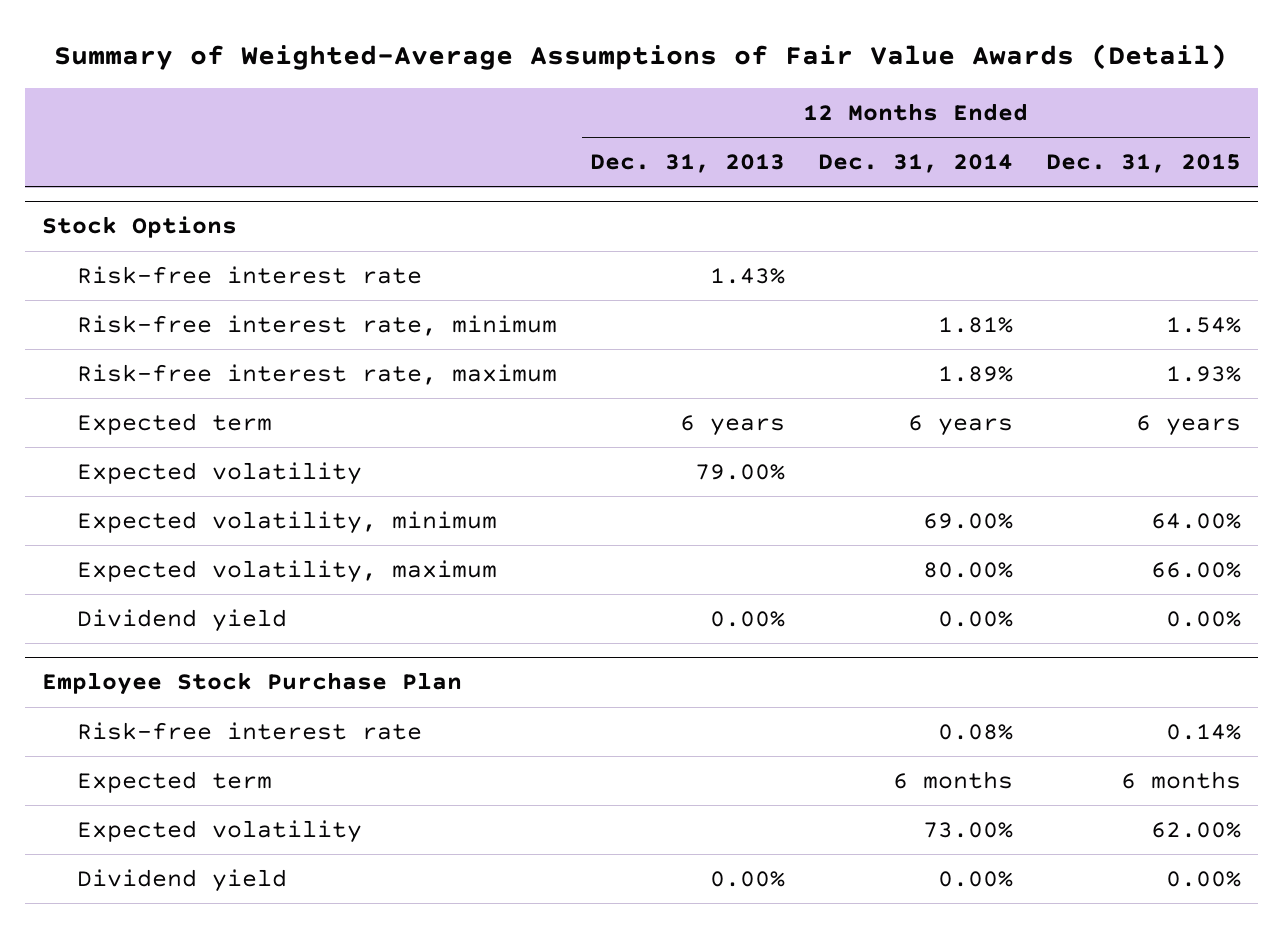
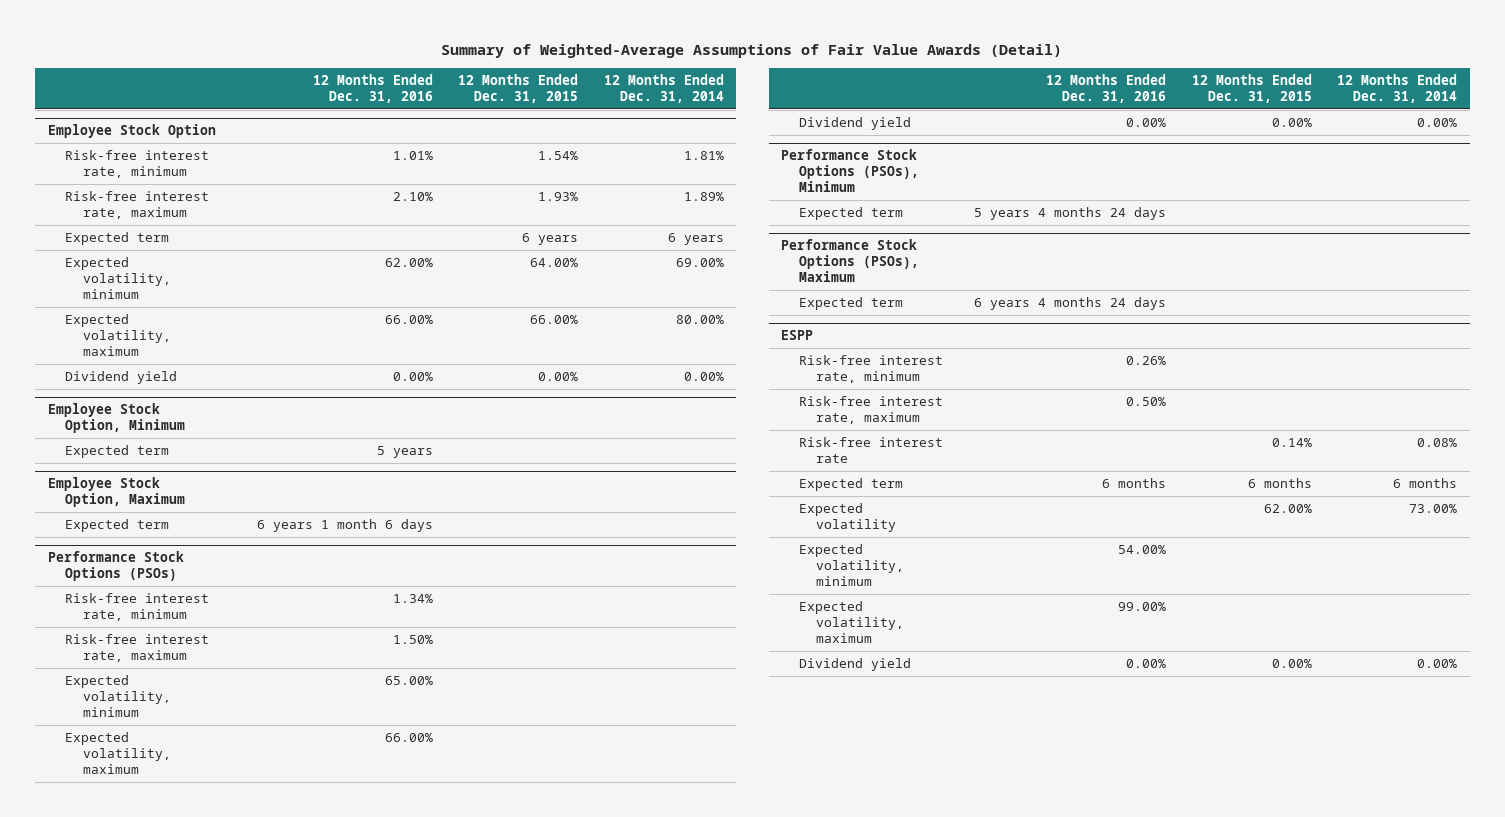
[589,154,785,174] Dec. 31, 2013 -> none
none -> [313,74,434,104] 12 Months Ended Dec. 31, 2016
[76,265,422,284] Risk-free interest rate -> none
[41,216,237,239] Stock Options -> [47,124,216,139] Employee Stock Option
[76,461,362,485] Expected volatility -> none
none -> [47,403,186,434] Employee Stock Option, Minimum
none -> [65,445,170,459] Expected term
none -> [47,477,186,508] Employee Stock Option, Maximum
none -> [65,519,170,533] Expected term
none -> [47,551,184,582] Performance Stock Options (PSOs)
none -> [65,593,210,622] Risk-free interest rate, minimum
none -> [65,634,210,663] Risk-free interest rate, maximum
none -> [65,675,171,718] Expected volatility, minimum
none -> [65,732,171,775] Expected volatility, maximum
none -> [798,117,911,131] Dividend yield
none -> [781,149,919,193] Performance Stock Options (PSOs), Minimum
none -> [798,207,903,221] Expected term
none -> [781,239,919,283] Performance Stock Options (PSOs), Maximum
none -> [798,297,903,311] Expected term
[41,672,462,696] Employee Stock Purchase Plan -> [781,330,814,341] ESPP
none -> [798,355,943,384] Risk-free interest rate, minimum
none -> [798,396,943,425] Risk-free interest rate, maximum
none -> [798,544,905,587] Expected volatility, minimum
none -> [798,601,905,644] Expected volatility, maximum

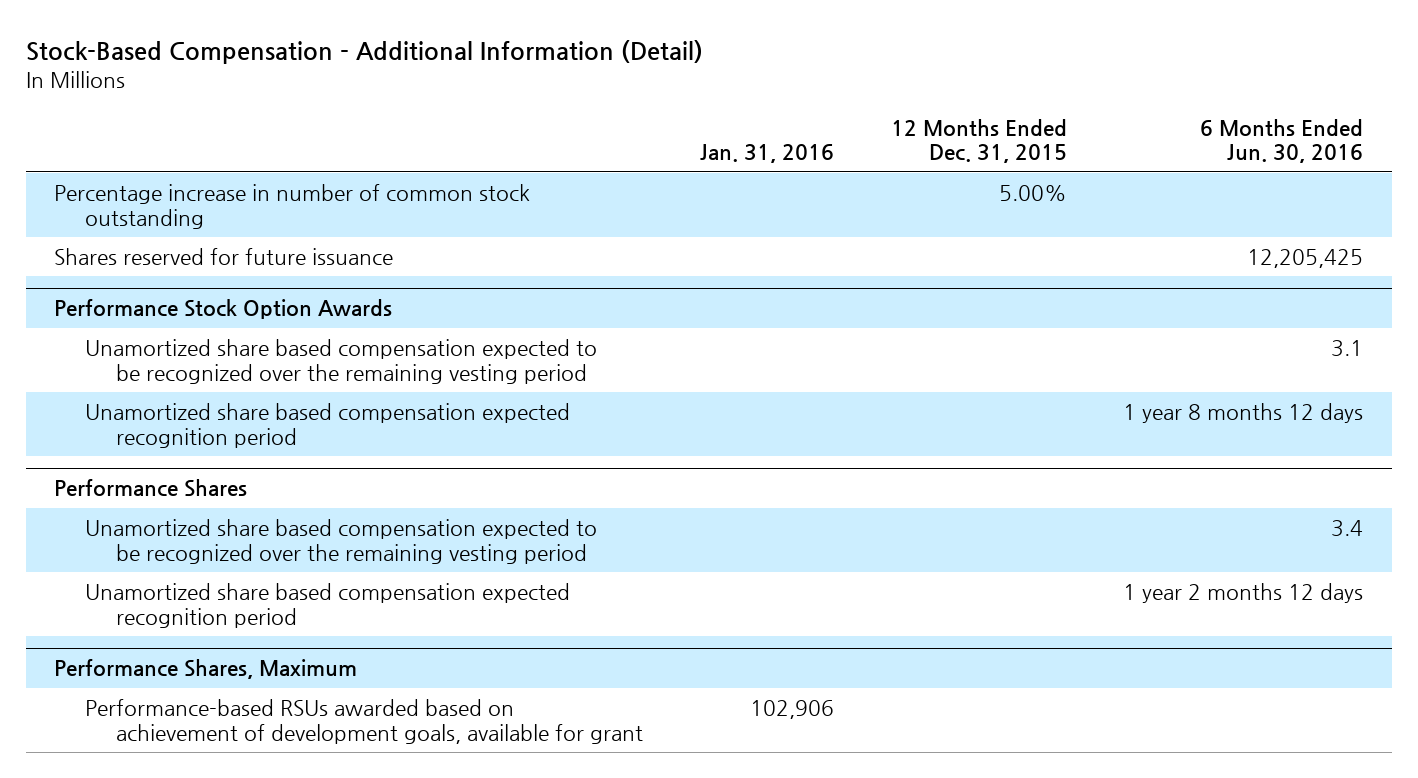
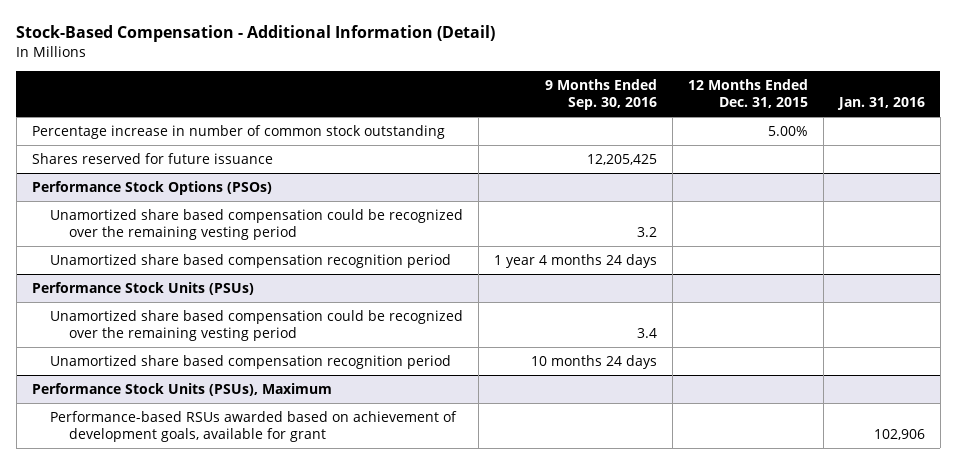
[1200,118,1364,164] 6 Months Ended Jun. 30, 2016 -> none
none -> [545,79,658,111] 9 Months Ended Sep. 30, 2016
[54,299,393,320] Performance Stock Option Awards -> [31,180,272,195] Performance Stock Options (PSOs)
[85,339,598,384] Unamortized share based compensation expected to be recognized over the remaining vesting period -> [50,208,464,241] Unamortized share based compensation could be recognized over the remaining vesting period
[85,403,571,448] Unamortized share based compensation expected recognition period -> [50,253,452,268] Unamortized share based compensation recognition period
[54,479,248,498] Performance Shares -> [31,281,254,295] Performance Stock Units (PSUs)
[85,519,598,564] Unamortized share based compensation expected to be recognized over the remaining vesting period -> [50,309,464,342] Unamortized share based compensation could be recognized over the remaining vesting period
[85,583,571,628] Unamortized share based compensation expected recognition period -> [50,354,452,369] Unamortized share based compensation recognition period
[54,659,358,680] Performance Shares, Maximum -> [31,382,332,396] Performance Stock Units (PSUs), Maximum

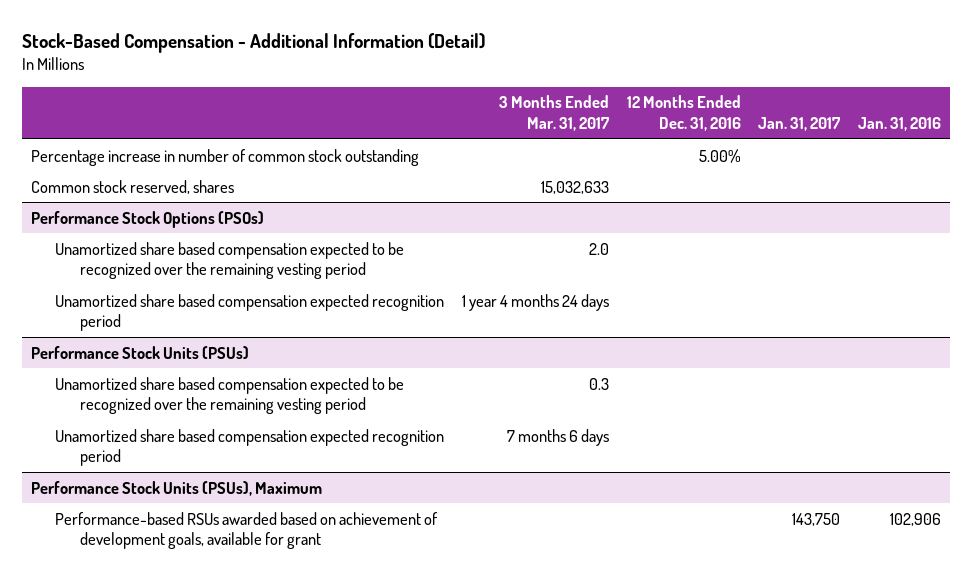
[545,79,658,111] 9 Months Ended Sep. 30, 2016 -> none
[688,79,809,109] 12 Months Ended Dec. 31, 2015 -> none
none -> [498,95,610,132] 3 Months Ended Mar. 31, 2017
none -> [626,95,741,132] 12 Months Ended Dec. 31, 2016
none -> [758,117,842,132] Jan. 31, 2017
[31,152,273,164] Shares reserved for future issuance -> [30,179,234,194] Common stock reserved, shares
[50,208,464,241] Unamortized share based compensation could be recognized over the remaining vesting period -> [55,241,405,280] Unamortized share based compensation expected to be recognized over the remaining vesting period
[50,253,452,268] Unamortized share based compensation recognition period -> [55,293,445,332] Unamortized share based compensation expected recognition period
[50,309,464,342] Unamortized share based compensation could be recognized over the remaining vesting period -> [55,376,405,415] Unamortized share based compensation expected to be recognized over the remaining vesting period
[50,354,452,369] Unamortized share based compensation recognition period -> [55,428,445,467] Unamortized share based compensation expected recognition period

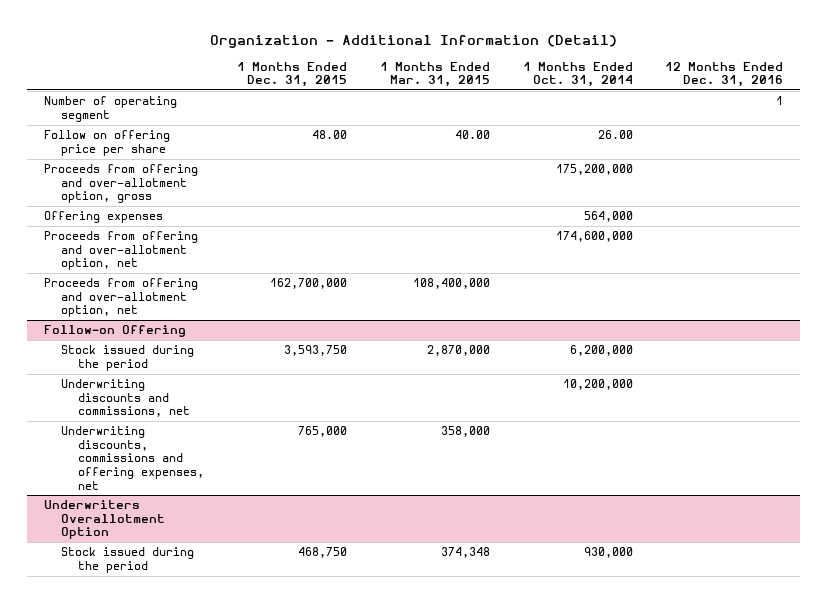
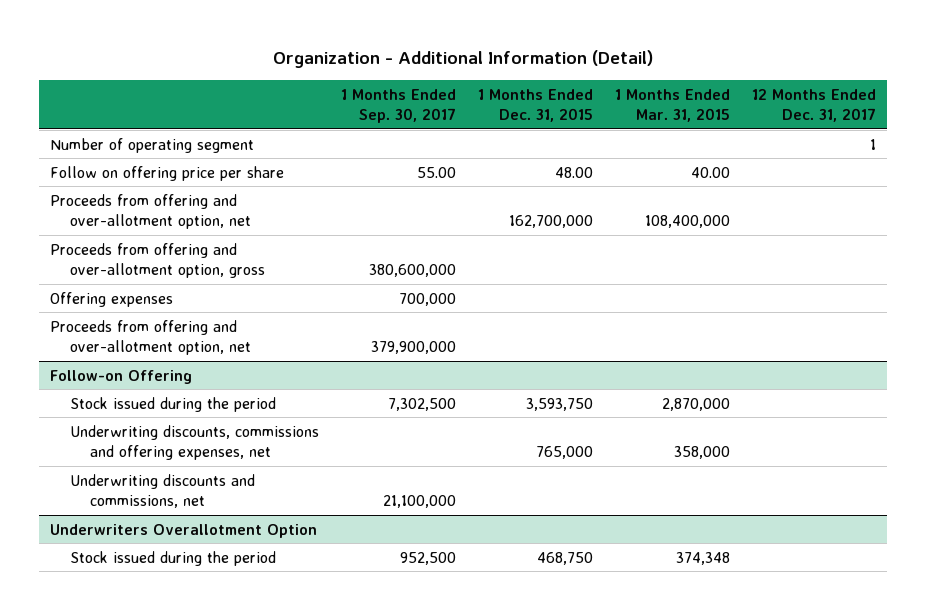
[522,61,633,88] 1 Months Ended Oct. 31, 2014 -> none
[665,61,784,88] 12 Months Ended Dec. 31, 2016 -> none
none -> [341,88,457,124] 1 Months Ended Sep. 30, 2017
none -> [751,88,876,123] 12 Months Ended Dec. 31, 2017
[43,278,198,318] Proceeds from offering and over-allotment option, net -> [50,193,252,230] Proceeds from offering and over-allotment option, net
[60,379,191,418] Underwriting discounts and commissions, net -> [70,473,256,509] Underwriting discounts and commissions, net

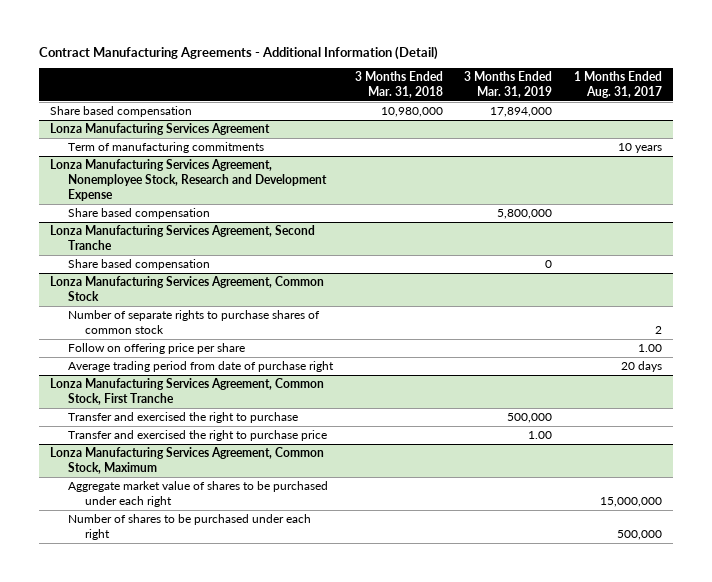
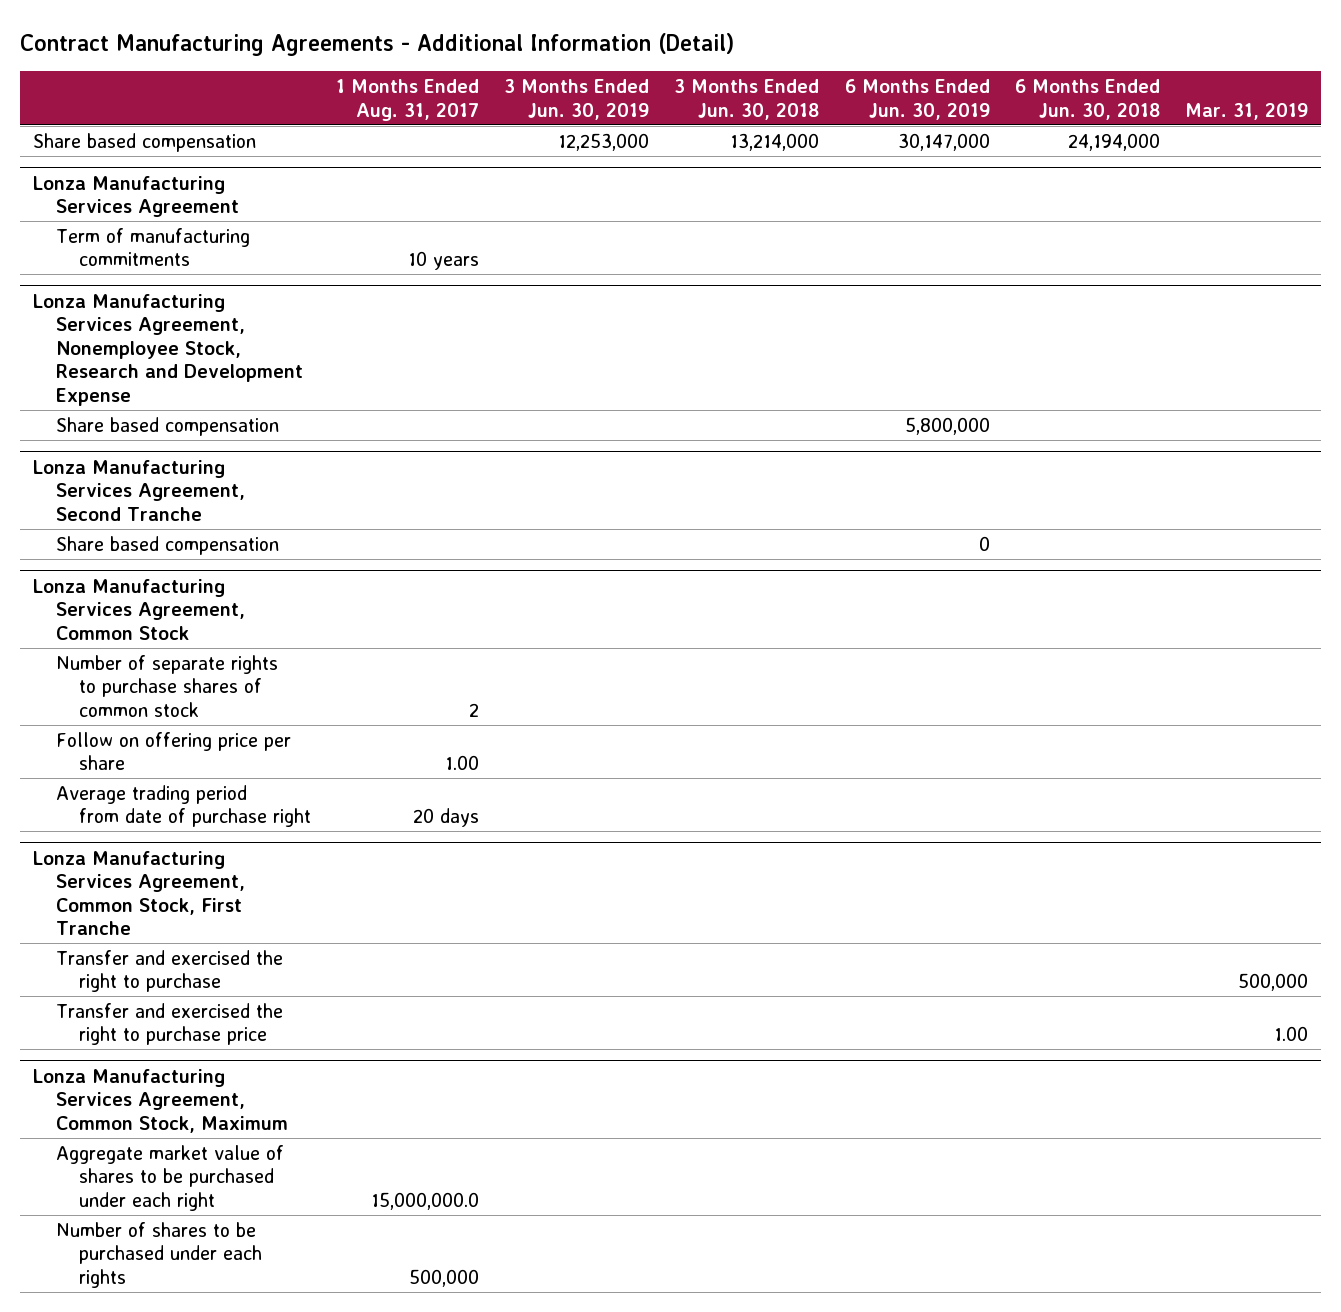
[354,71,443,99] 3 Months Ended Mar. 31, 2018 -> none
[464,71,553,99] 3 Months Ended Mar. 31, 2019 -> none
none -> [504,79,650,120] 3 Months Ended Jun. 30, 2019
none -> [674,79,820,120] 3 Months Ended Jun. 30, 2018
none -> [844,79,990,120] 6 Months Ended Jun. 30, 2019
none -> [1014,79,1160,120] 6 Months Ended Jun. 30, 2018
none -> [1184,102,1308,120] Mar. 31, 2019
[600,496,663,507] 15,000,000 -> [370,1191,479,1210] 15,000,000.0
[67,514,311,540] Number of shares to be purchased under each right -> [55,1221,262,1288] Number of shares to be purchased under each rights

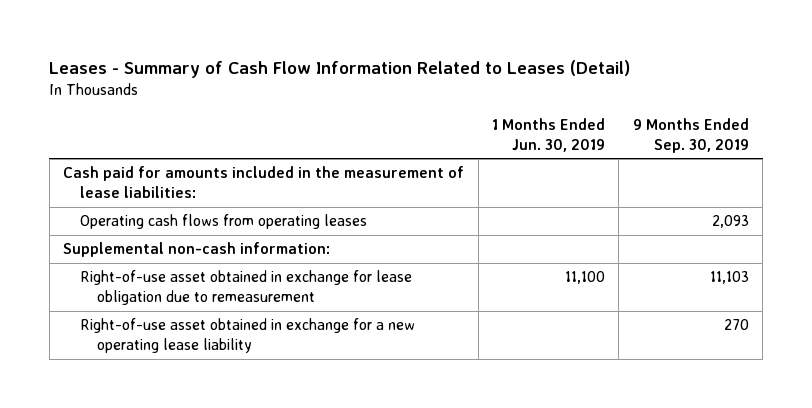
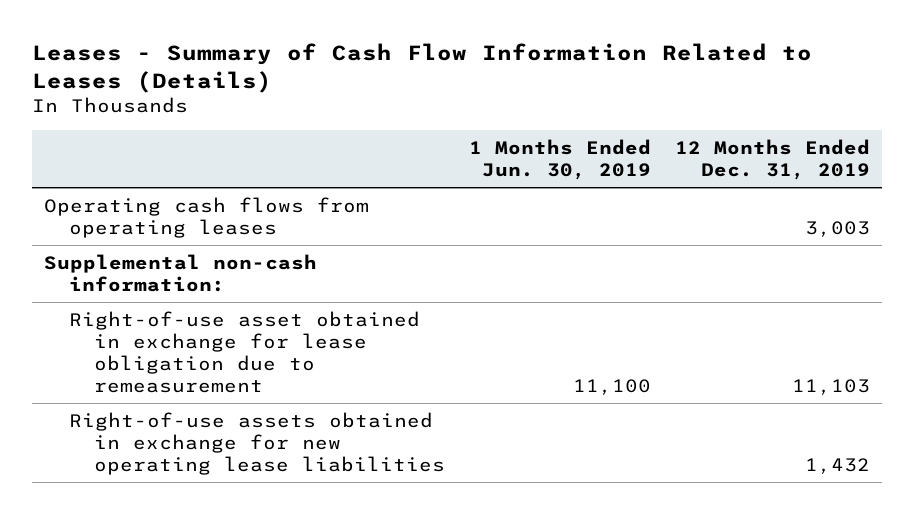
[49,59,631,78] Leases - Summary of Cash Flow Information Related to Leases (Detail) -> [32,43,813,94] Leases - Summary of Cash Flow Information Related to Leases (Details)
[632,117,749,153] 9 Months Ended Sep. 30, 2019 -> none
none -> [674,139,870,181] 12 Months Ended Dec. 31, 2019
[63,166,465,199] Cash paid for amounts included in the measurement of lease liabilities: -> none
[80,318,416,354] Right-of-use asset obtained in exchange for a new operating lease liability -> [68,411,445,475] Right-of-use assets obtained in exchange for new operating lease liabilities

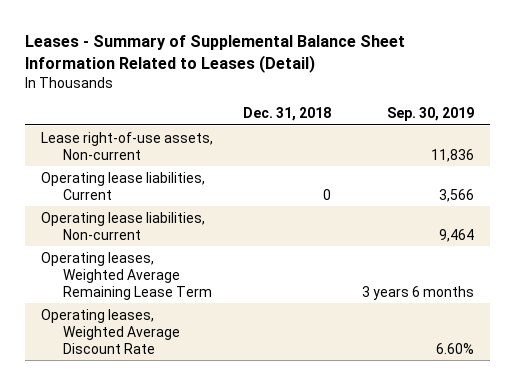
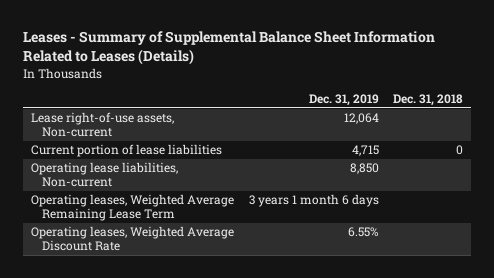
[25,35,406,73] Leases - Summary of Supplemental Balance Sheet Information Related to Leases (Detail) -> [23,31,436,66] Leases - Summary of Supplemental Balance Sheet Information Related to Leases (Details)
[387,107,475,122] Sep. 30, 2019 -> none
none -> [308,94,379,107] Dec. 31, 2019
[40,171,205,200] Operating lease liabilities, Current -> [30,144,222,158] Current portion of lease liabilities

